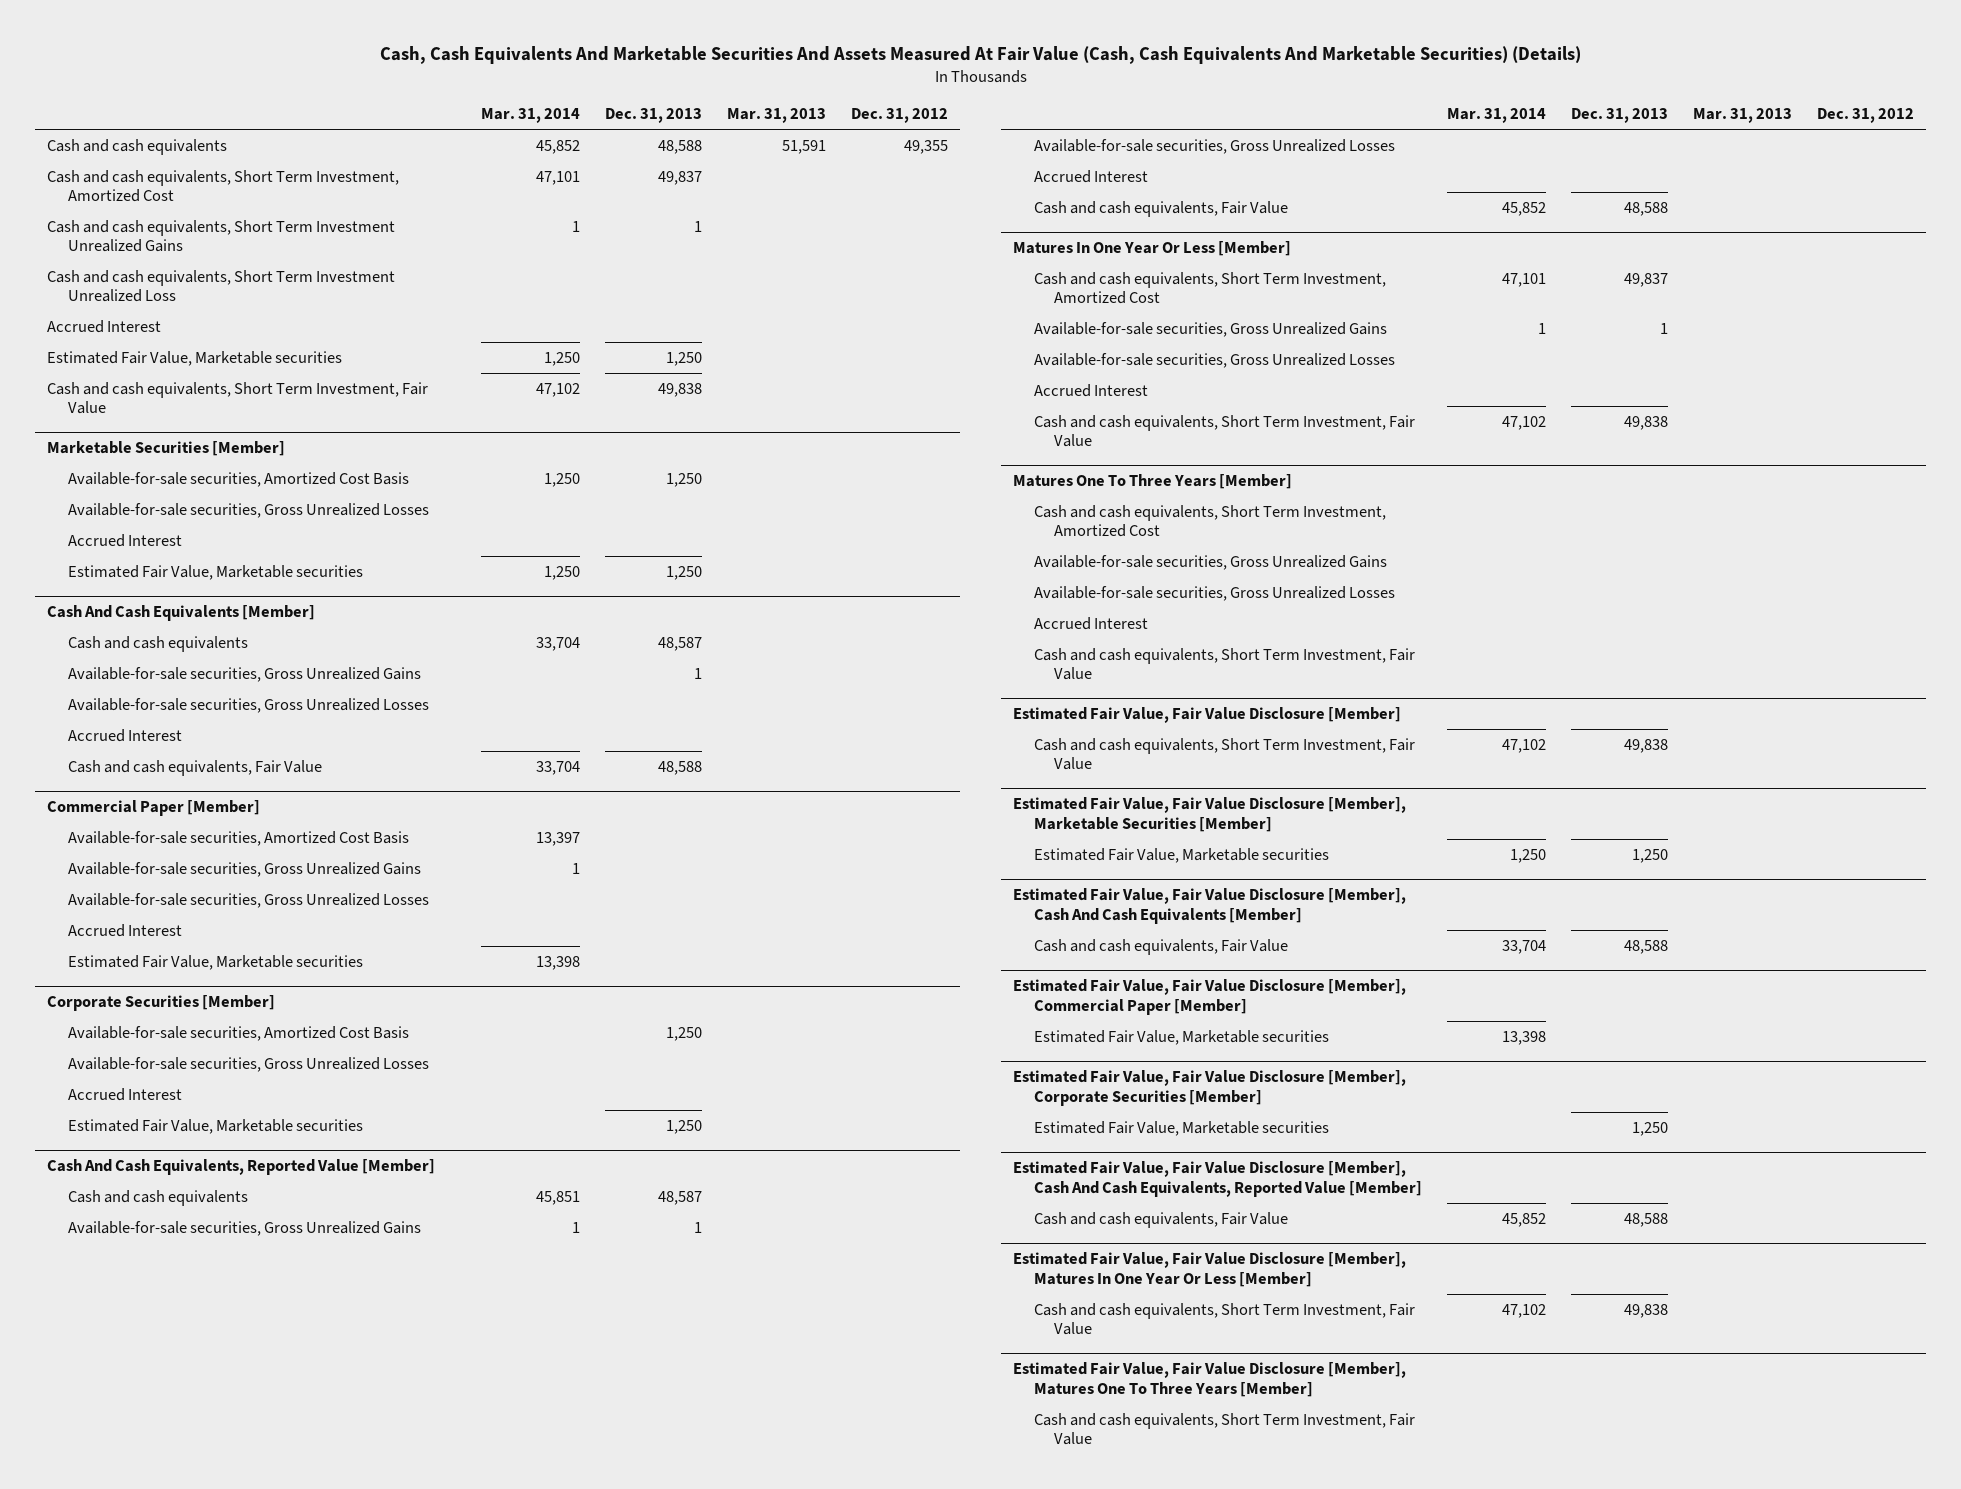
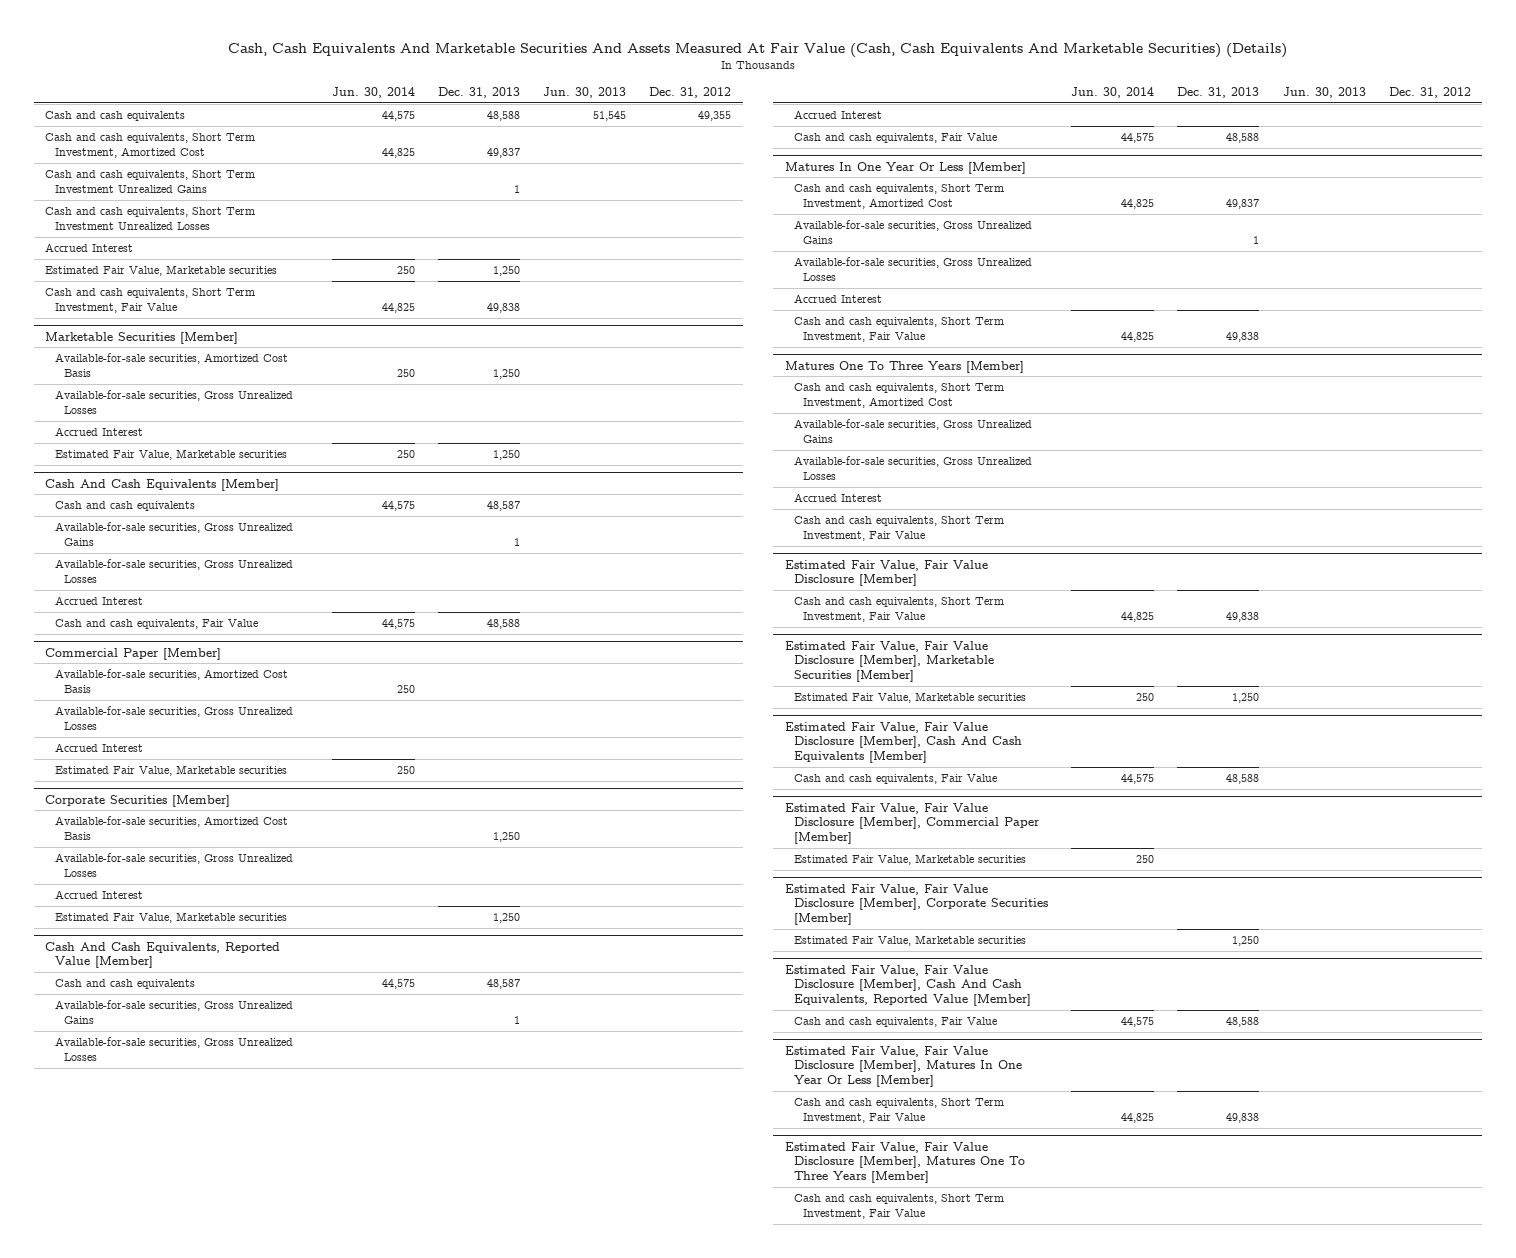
[480,108,580,124] Mar. 31, 2014 -> none
[726,108,826,124] Mar. 31, 2013 -> none
none -> [331,87,415,99] Jun. 30, 2014
none -> [543,87,627,99] Jun. 30, 2013
[47,269,396,303] Cash and cash equivalents, Short Term Investment Unrealized Loss -> [45,207,256,231] Cash and cash equivalents, Short Term Investment Unrealized Losses
[67,861,421,877] Available-for-sale securities, Gross Unrealized Gains -> none

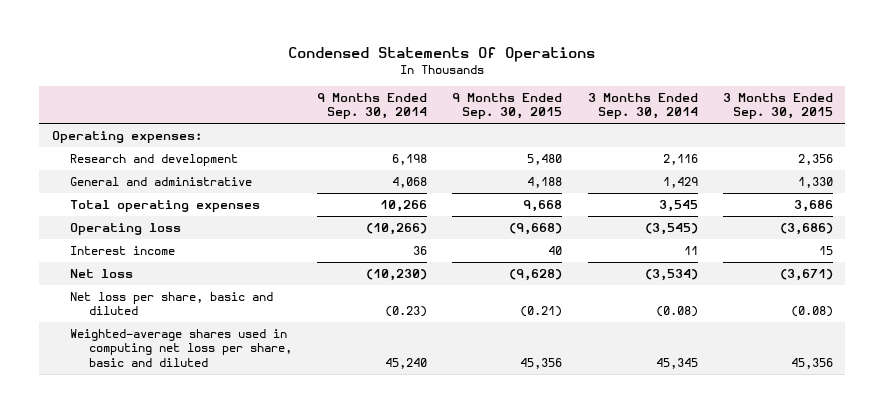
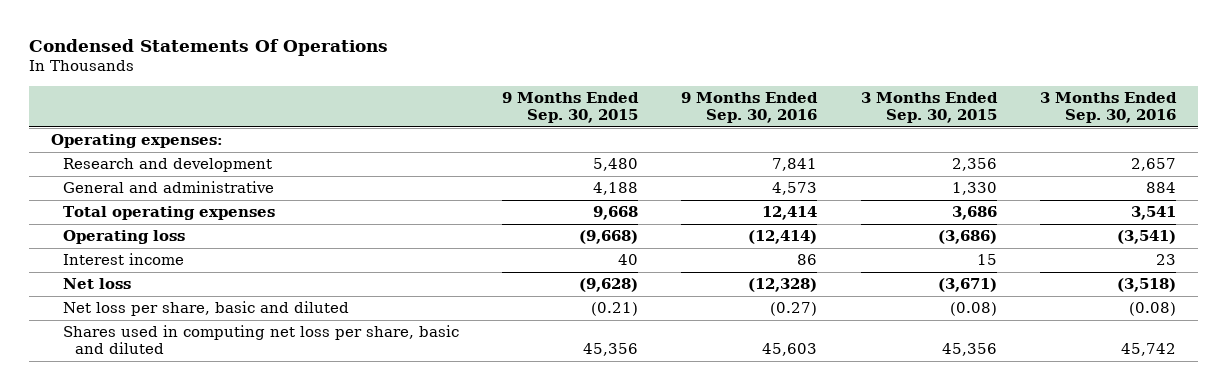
[317,92,428,120] 9 Months Ended Sep. 30, 2014 -> none
[587,92,698,120] 3 Months Ended Sep. 30, 2014 -> none
none -> [681,92,819,124] 9 Months Ended Sep. 30, 2016
none -> [1039,92,1177,124] 3 Months Ended Sep. 30, 2016
[70,329,292,367] Weighted-average shares used in computing net loss per share, basic and diluted -> [62,325,459,355] Shares used in computing net loss per share, basic and diluted

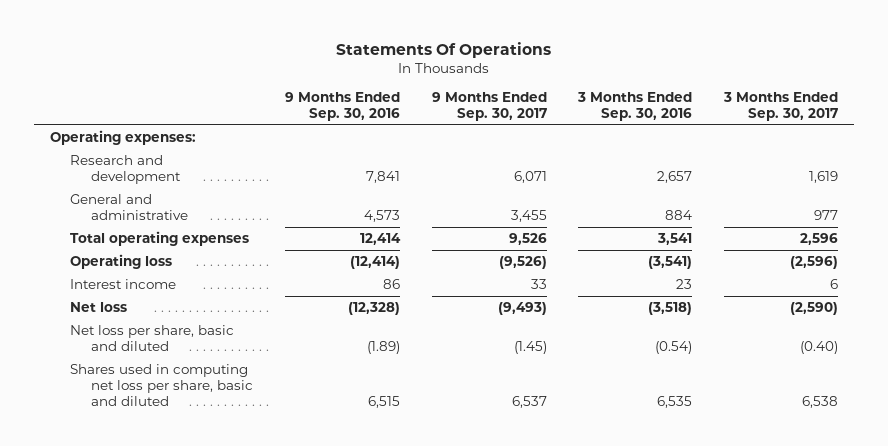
[29,38,389,56] Condensed Statements Of Operations -> [335,41,551,58] Statements Of Operations
[502,92,640,124] 9 Months Ended Sep. 30, 2015 -> none
[860,92,998,124] 3 Months Ended Sep. 30, 2015 -> none
none -> [431,92,547,122] 9 Months Ended Sep. 30, 2017
none -> [723,92,839,122] 3 Months Ended Sep. 30, 2017
[770,302,818,317] (0.27) -> [366,340,400,354] (1.89)
[1128,302,1176,317] (0.08) -> [655,340,693,354] (0.54)
[762,343,818,357] 45,603 -> [367,395,400,408] 6,515
[1120,343,1176,357] 45,742 -> [657,395,693,408] 6,535

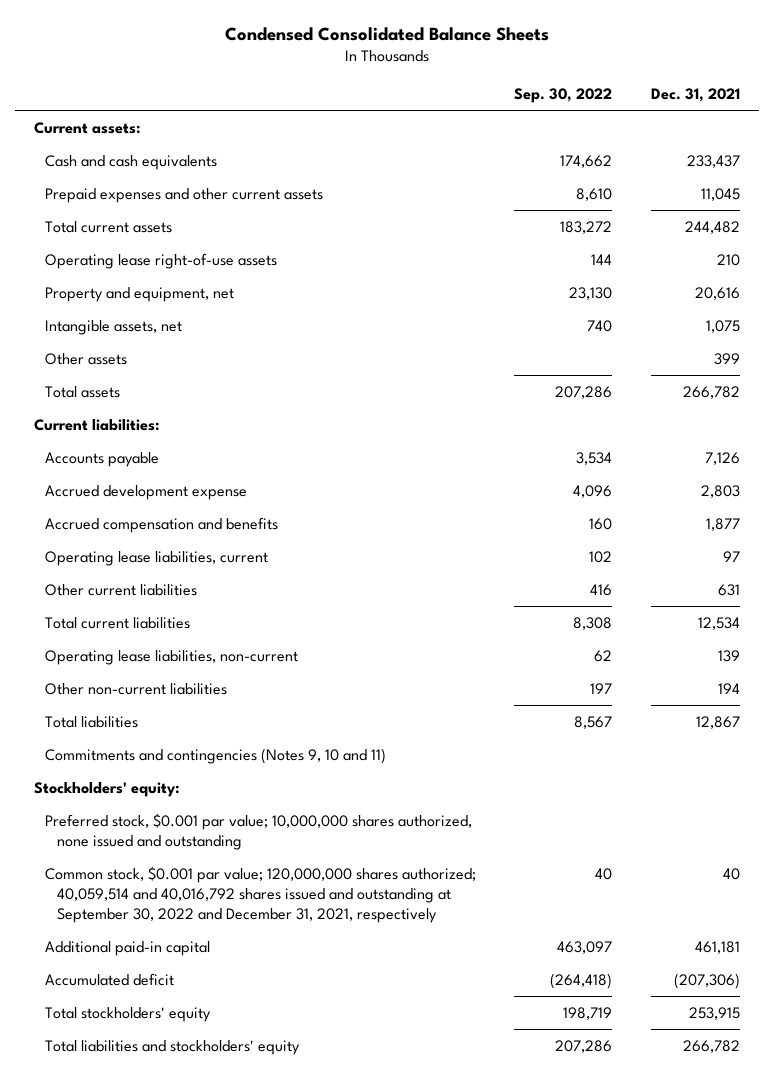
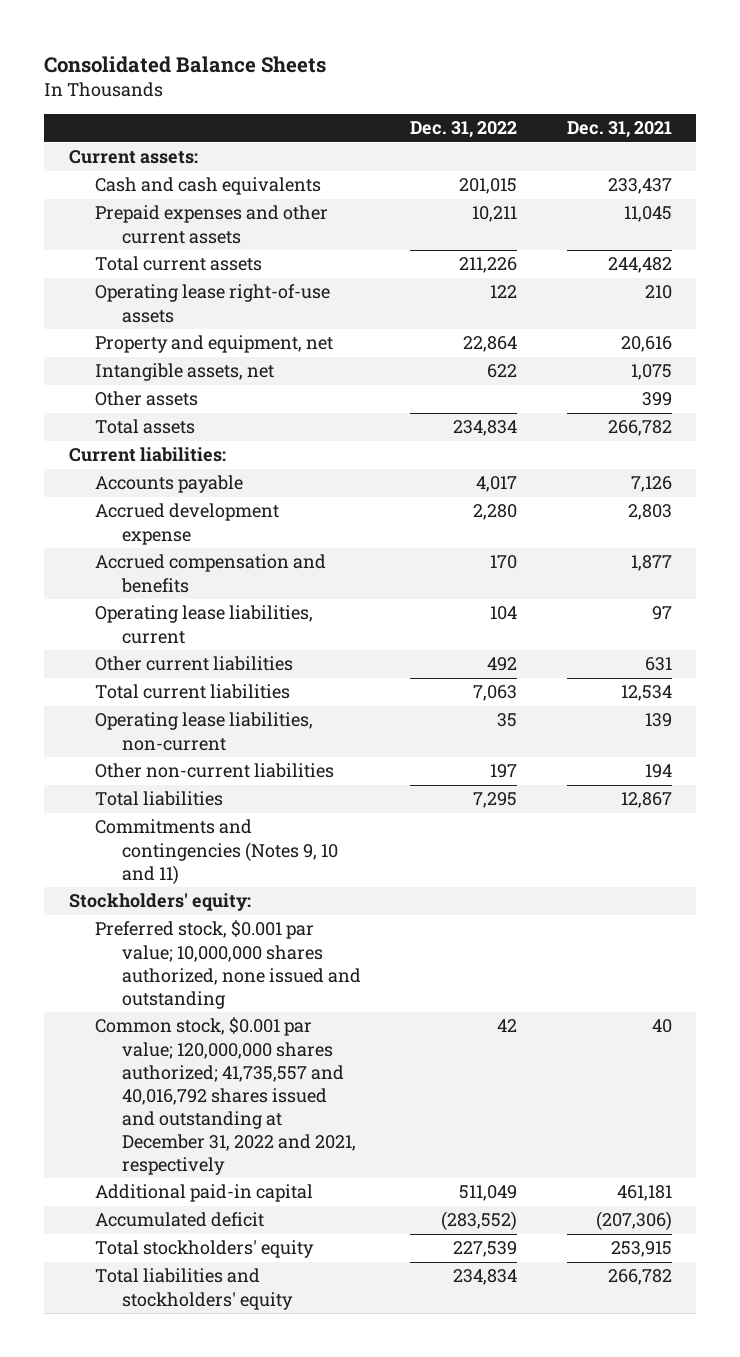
[224,26,549,41] Condensed Consolidated Balance Sheets -> [43,55,326,73] Consolidated Balance Sheets
[514,88,613,104] Sep. 30, 2022 -> none
none -> [410,121,518,139] Dec. 31, 2022
[45,865,477,924] Common stock, $0.001 par value; 120,000,000 shares authorized; 40,059,514 and 40,016,792 shares issued and outstanding at September 30, 2022 and December 31, 2021, respectively -> [95,1017,357,1175] Common stock, $0.001 par value; 120,000,000 shares authorized; 41,735,557 and 40,016,792 shares issued and outstanding at December 31, 2022 and 2021, respectively

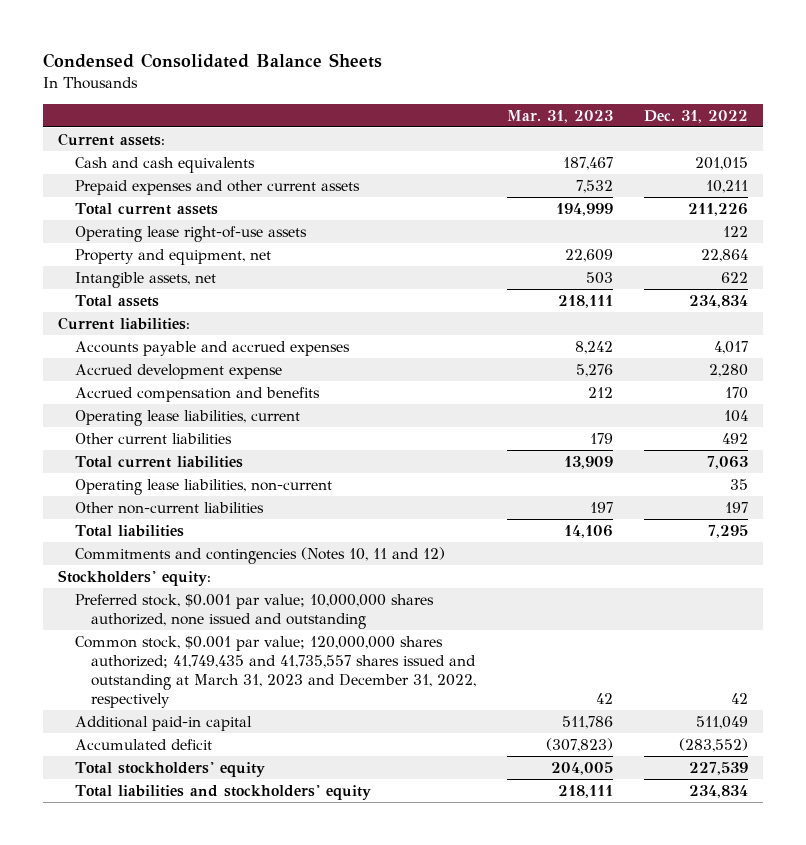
[43,55,326,73] Consolidated Balance Sheets -> [42,52,382,68] Condensed Consolidated Balance Sheets
[566,121,672,139] Dec. 31, 2021 -> none
none -> [506,109,613,123] Mar. 31, 2023
[95,391,199,407] Other assets -> none
[95,475,244,494] Accounts payable -> [74,340,350,356] Accounts payable and accrued expenses
[95,819,339,885] Commitments and contingencies (Notes 9, 10 and 11) -> [74,546,445,564] Commitments and contingencies (Notes 10, 11 and 12)
[95,1017,357,1175] Common stock, $0.001 par value; 120,000,000 shares authorized; 41,735,557 and 40,016,792 shares issued and outstanding at December 31, 2022 and 2021, respectively -> [74,635,476,709] Common stock, $0.001 par value; 120,000,000 shares authorized; 41,749,435 and 41,735,557 shares issued and outstanding at March 31, 2023 and December 31, 2022, respectively

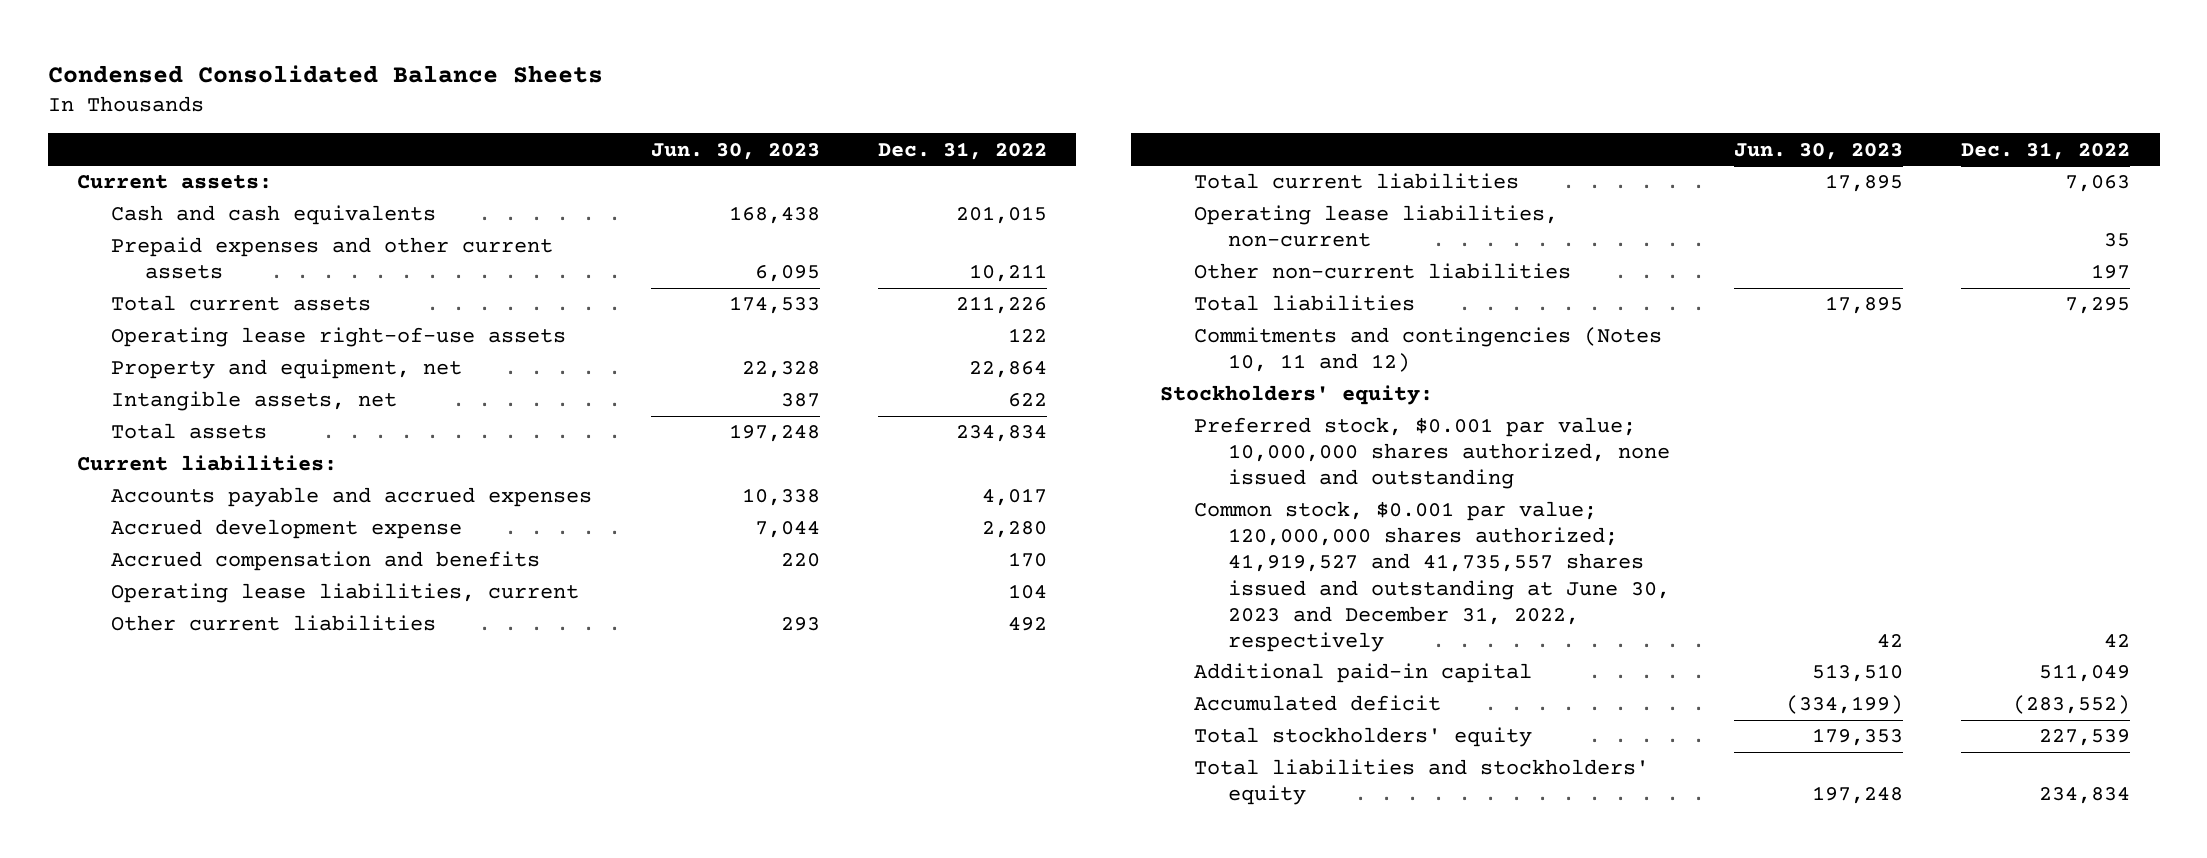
[506,109,613,123] Mar. 31, 2023 -> none
none -> [650,142,820,160] Jun. 30, 2023
[74,635,476,709] Common stock, $0.001 par value; 120,000,000 shares authorized; 41,749,435 and 41,735,557 shares issued and outstanding at March 31, 2023 and December 31, 2022, respectively -> [1194,501,1671,652] Common stock, $0.001 par value; 120,000,000 shares authorized; 41,919,527 and 41,735,557 shares issued and outstanding at June 30, 2023 and December 31, 2022, respectively

